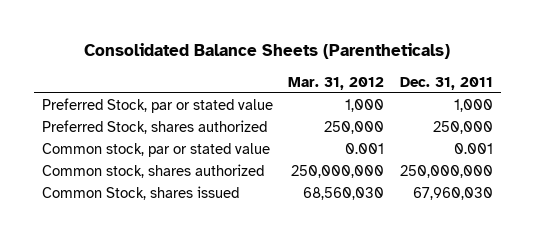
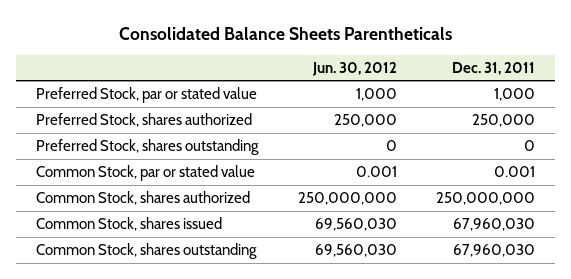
[84,43,451,60] Consolidated Balance Sheets (Parentheticals) -> [118,26,452,40] Consolidated Balance Sheets Parentheticals
[288,76,385,90] Mar. 31, 2012 -> none
none -> [311,61,397,76] Jun. 30, 2012
none -> [36,139,260,156] Preferred Stock, shares outstanding
[41,143,270,158] Common stock, par or stated value -> [36,165,256,182] Common Stock, par or stated value
[41,164,264,179] Common stock, shares authorized -> [36,191,251,206] Common Stock, shares authorized
none -> [36,243,258,260] Common Stock, shares outstanding

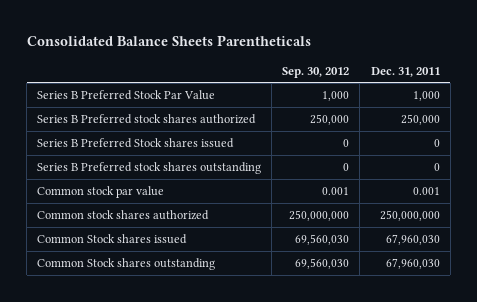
[311,61,397,76] Jun. 30, 2012 -> none
none -> [282,66,350,78] Sep. 30, 2012
[36,87,258,104] Preferred Stock, par or stated value -> [37,89,216,100] Series B Preferred Stock Par Value
[36,113,253,128] Preferred Stock, shares authorized -> [37,113,257,124] Series B Preferred stock shares authorized
none -> [37,137,235,148] Series B Preferred Stock shares issued
[36,139,260,156] Preferred Stock, shares outstanding -> [37,161,262,174] Series B Preferred stock shares outstanding
[36,165,256,182] Common Stock, par or stated value -> [37,185,165,198] Common stock par value
[36,191,251,206] Common Stock, shares authorized -> [37,209,210,220] Common stock shares authorized
[36,217,223,232] Common Stock, shares issued -> [37,233,188,244] Common Stock shares issued
[36,243,258,260] Common Stock, shares outstanding -> [37,257,216,270] Common Stock shares outstanding

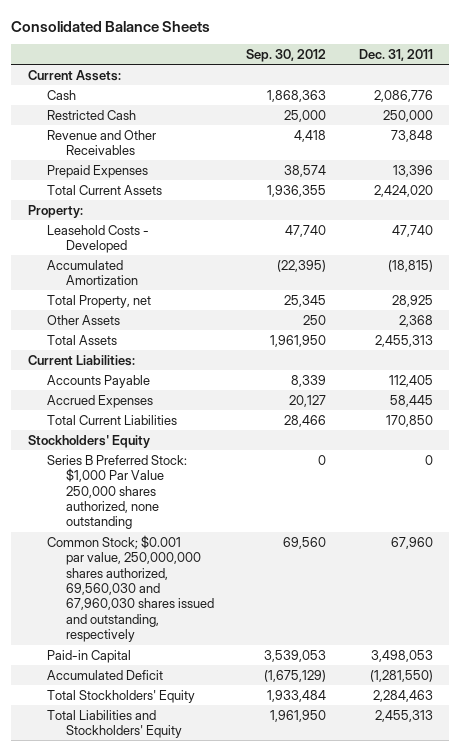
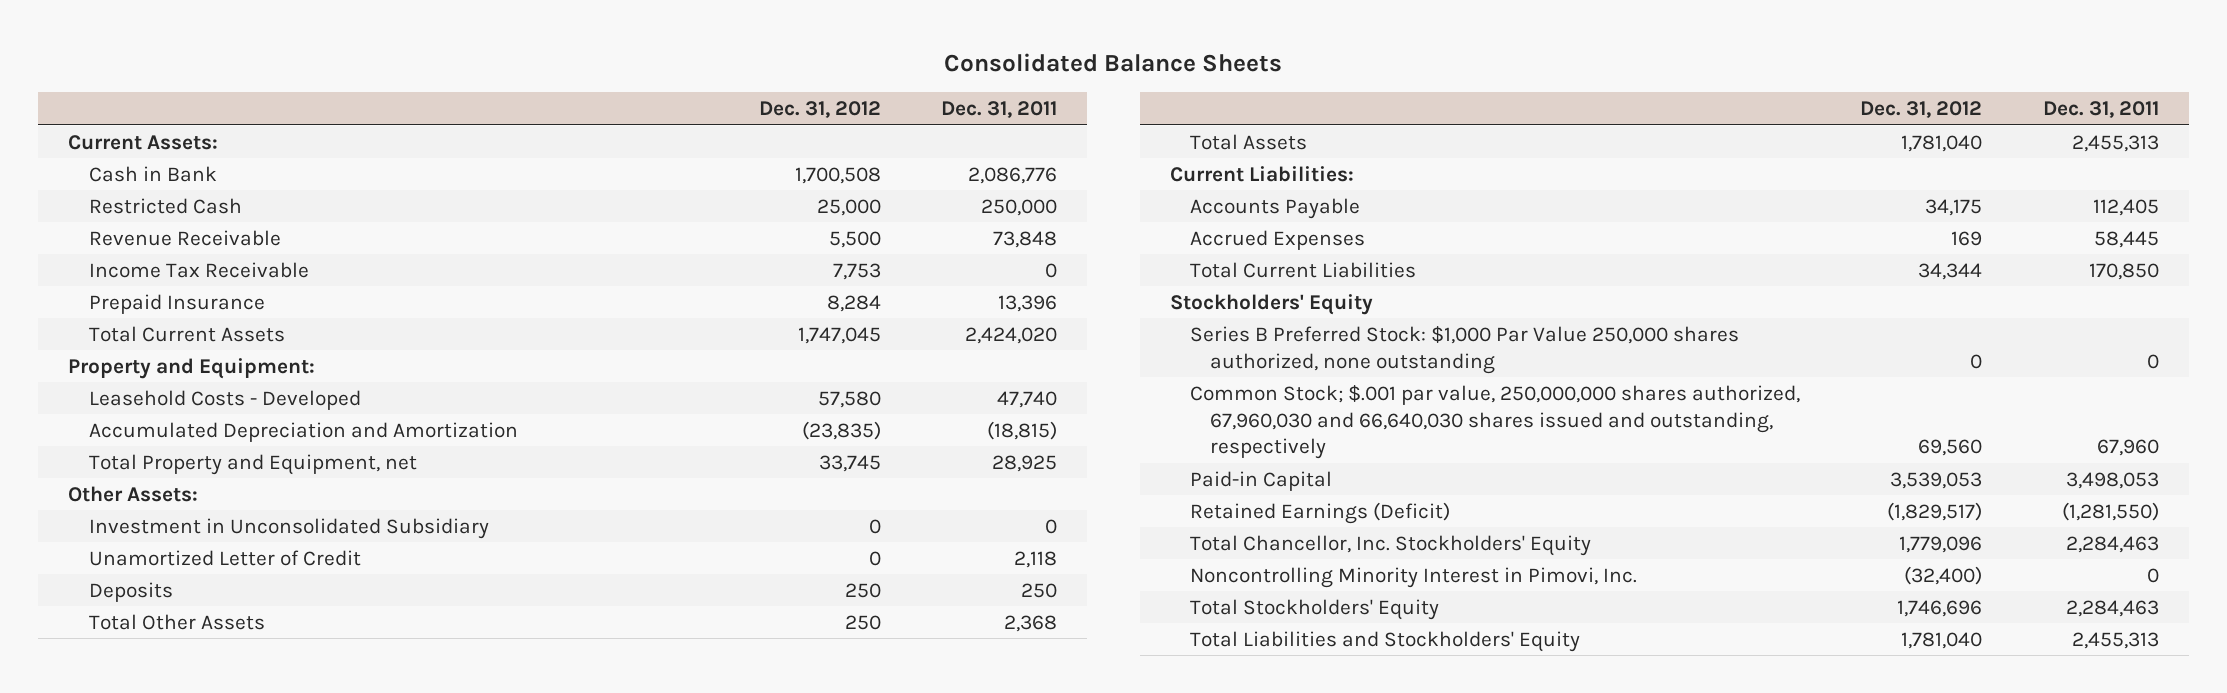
[246,49,327,63] Sep. 30, 2012 -> none
none -> [758,100,881,118] Dec. 31, 2012
[46,89,76,100] Cash -> [88,165,217,182] Cash in Bank
[46,129,156,156] Revenue and Other Receivables -> [88,229,281,246] Revenue Receivable
none -> [88,261,309,278] Income Tax Receivable
[46,164,148,178] Prepaid Expenses -> [88,293,265,314] Prepaid Insurance
[27,204,83,218] Property: -> none
none -> [68,357,316,379] Property and Equipment:
[46,259,138,286] Accumulated Amortization -> [88,421,518,442] Accumulated Depreciation and Amortization
[46,294,151,308] Total Property, net -> [88,453,417,475] Total Property and Equipment, net
none -> [68,485,199,502] Other Assets:
none -> [88,517,489,539] Investment in Unconsolidated Subsidiary
none -> [88,549,361,566] Unamortized Letter of Credit
none -> [88,581,173,602] Deposits
[46,314,120,325] Other Assets -> [88,613,265,630] Total Other Assets
[46,534,214,643] Common Stock; $0.001 par value, 250,000,000 shares authorized, 69,560,030 and 67,960,030 shares issued and outstanding, respectively -> [1190,384,1801,460] Common Stock; $.001 par value, 250,000,000 shares authorized, 67,960,030 and 66,640,030 shares issued and outstanding, respectively
[46,669,163,680] Accumulated Deficit -> [1190,501,1451,524] Retained Earnings (Deficit)
none -> [1190,534,1592,556] Total Chancellor, Inc. Stockholders' Equity
none -> [1190,566,1638,588] Noncontrolling Minority Interest in Pimovi, Inc.

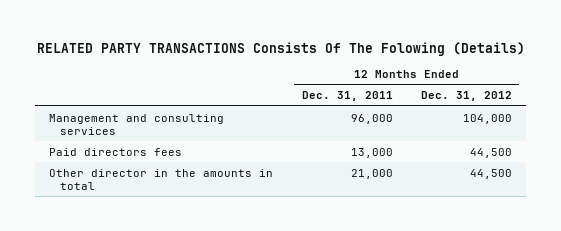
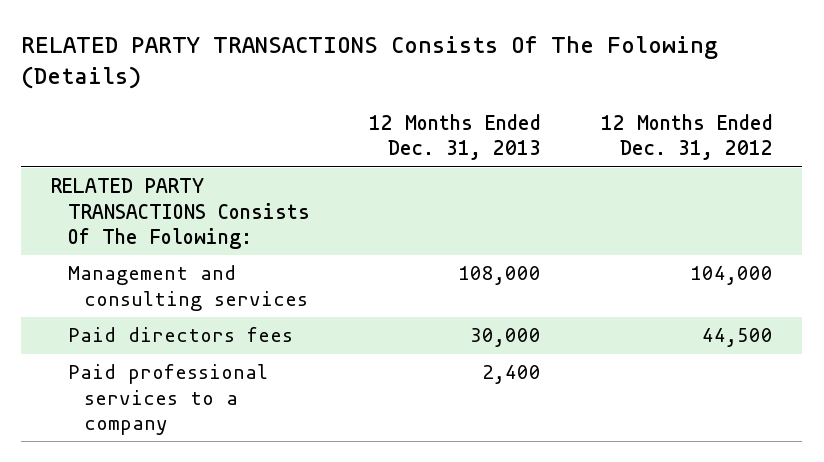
[301,91,393,102] Dec. 31, 2011 -> none
none -> [369,114,542,161] 12 Months Ended Dec. 31, 2013
none -> [51,178,310,249] RELATED PARTY TRANSACTIONS Consists Of The Folowing:
[49,168,274,190] Other director in the amounts in total -> none
none -> [67,364,268,435] Paid professional services to a company

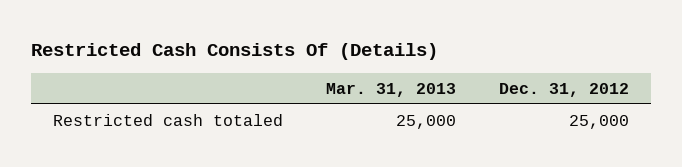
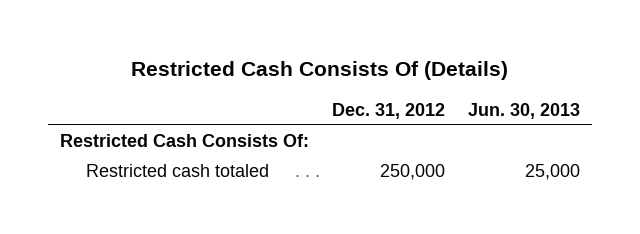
[325,82,456,97] Mar. 31, 2013 -> none
none -> [468,102,581,119] Jun. 30, 2013
none -> [59,134,309,148] Restricted Cash Consists Of:
[569,114,630,129] 25,000 -> [380,164,446,181] 250,000

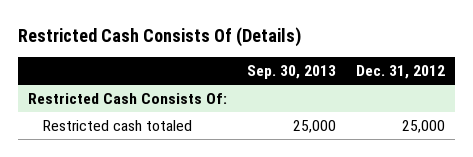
[468,102,581,119] Jun. 30, 2013 -> none
none -> [246,65,336,80] Sep. 30, 2013
[380,164,446,181] 250,000 -> [401,119,445,133] 25,000

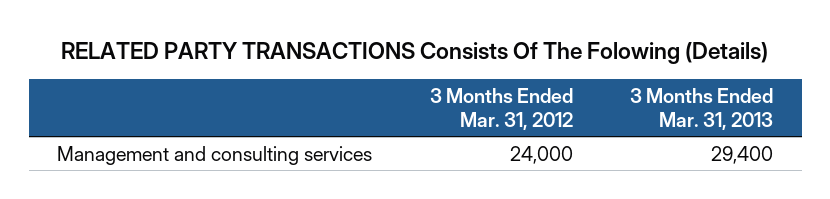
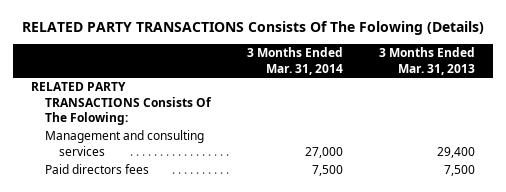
[429,87,573,130] 3 Months Ended Mar. 31, 2012 -> none
none -> [246,47,343,75] 3 Months Ended Mar. 31, 2014
none -> [30,82,212,126] RELATED PARTY TRANSACTIONS Consists Of The Folowing:
none -> [44,164,149,175] Paid directors fees

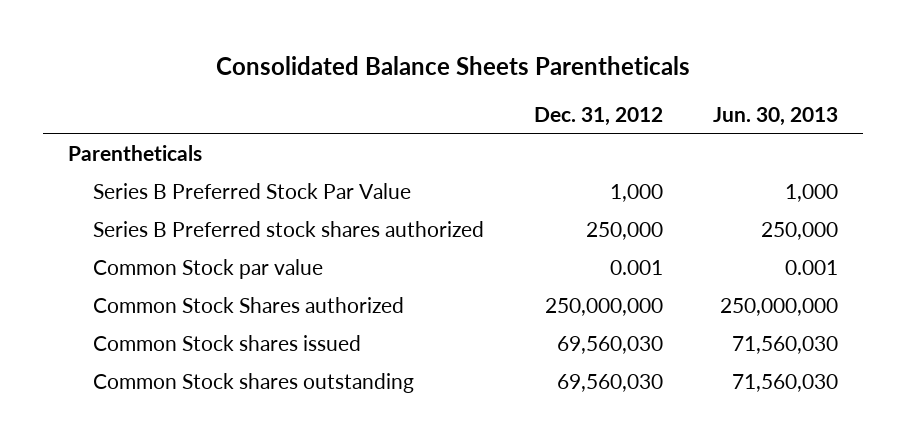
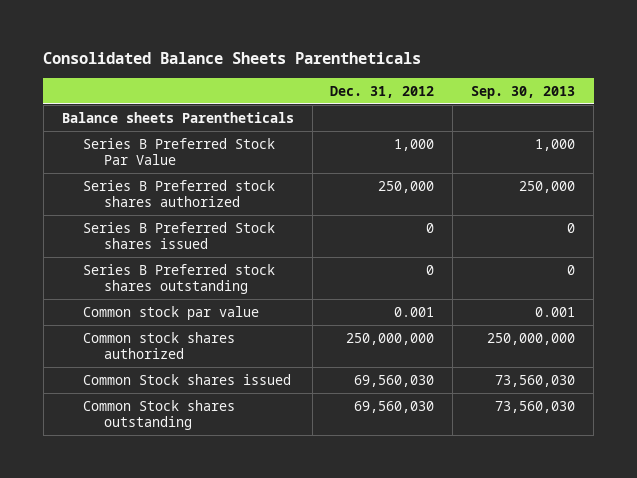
[713,107,839,127] Jun. 30, 2013 -> none
none -> [471,85,576,99] Sep. 30, 2013
[68,145,203,162] Parentheticals -> none
none -> [61,111,294,123] Balance sheets Parentheticals
none -> [82,221,275,249] Series B Preferred Stock shares issued
none -> [82,263,275,294] Series B Preferred stock shares outstanding
[93,259,324,280] Common Stock par value -> [82,305,259,320] Common stock par value
[93,297,405,314] Common Stock Shares authorized -> [82,331,235,359] Common stock shares authorized

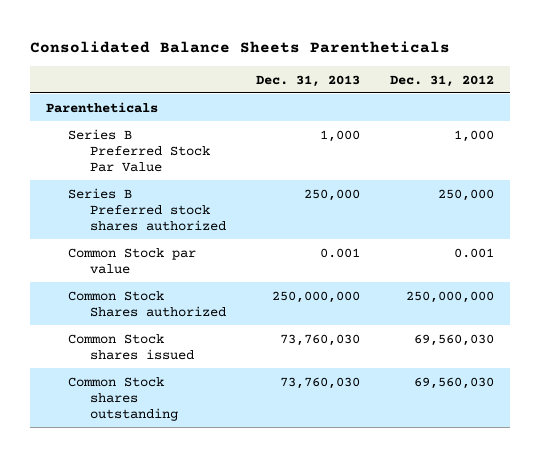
[471,85,576,99] Sep. 30, 2013 -> none
none -> [255,74,360,87] Dec. 31, 2013
[61,111,294,123] Balance sheets Parentheticals -> none
none -> [45,101,158,113] Parentheticals
[82,221,275,249] Series B Preferred Stock shares issued -> none
[82,263,275,294] Series B Preferred stock shares outstanding -> none
[82,305,259,320] Common stock par value -> [67,247,196,274] Common Stock par value
[82,331,235,359] Common stock shares authorized -> [67,290,226,317] Common Stock Shares authorized

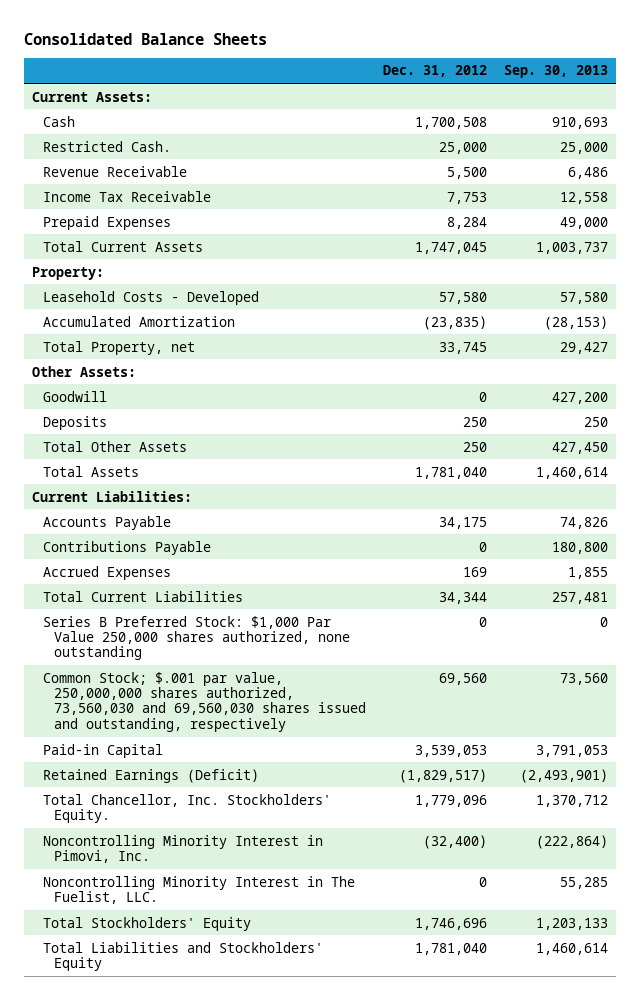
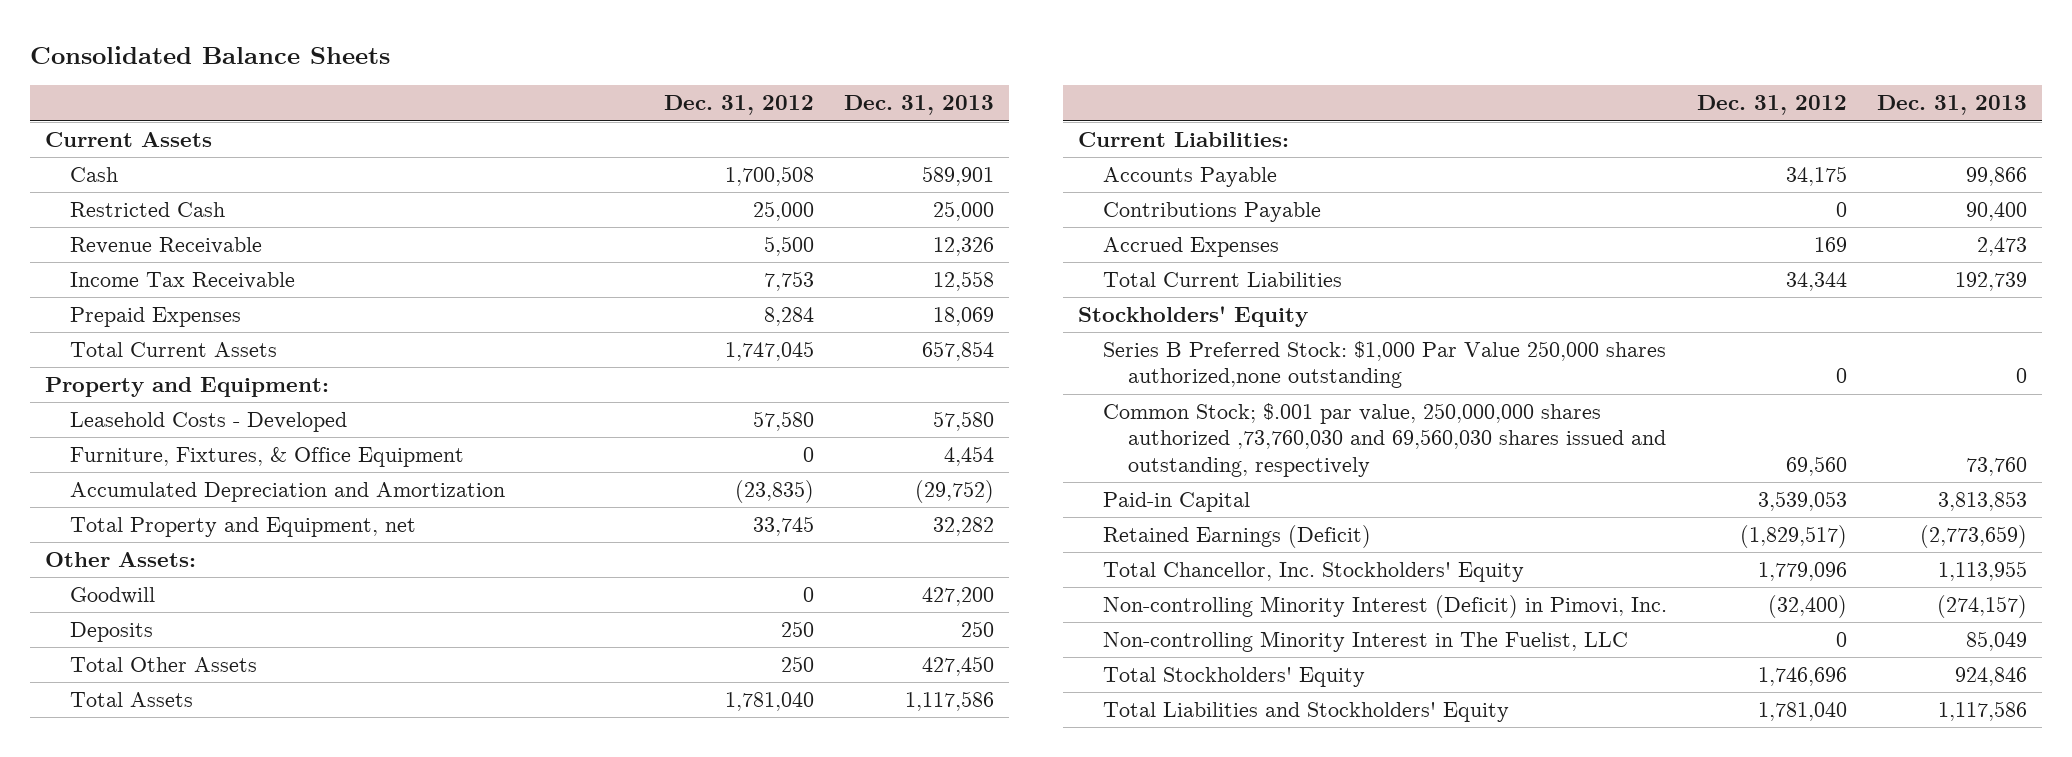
[503,65,608,79] Sep. 30, 2013 -> none
none -> [844,95,995,116] Dec. 31, 2013
[32,91,153,102] Current Assets: -> [45,132,213,148] Current Assets
[43,140,172,152] Restricted Cash. -> [70,202,226,218] Restricted Cash
[32,266,105,280] Property: -> none
none -> [45,377,330,398] Property and Equipment:
none -> [70,447,465,468] Furniture, Fixtures, & Office Equipment
[43,315,236,327] Accumulated Amortization -> [70,482,506,503] Accumulated Depreciation and Amortization
[43,340,196,355] Total Property, net -> [70,517,417,538] Total Property and Equipment, net
none -> [1077,306,1308,328] Stockholders' Equity
[43,615,351,661] Series B Preferred Stock: $1,000 Par Value 250,000 shares authorized, none outstanding -> [1102,341,1666,389] Series B Preferred Stock: $1,000 Par Value 250,000 shares authorized,none outstanding
[43,671,367,732] Common Stock; $.001 par value, 250,000,000 shares authorized, 73,560,030 and 69,560,030 shares issued and outstanding, respectively -> [1102,403,1666,477] Common Stock; $.001 par value, 250,000,000 shares authorized ,73,760,030 and 69,560,030 shares issued and outstanding, respectively
[43,793,332,823] Total Chancellor, Inc. Stockholders' Equity. -> [1102,562,1524,583] Total Chancellor, Inc. Stockholders' Equity
[43,834,324,863] Noncontrolling Minority Interest in Pimovi, Inc. -> [1102,595,1667,619] Non-controlling Minority Interest (Deficit) in Pimovi, Inc.
[43,875,356,904] Noncontrolling Minority Interest in The Fuelist, LLC. -> [1102,631,1628,653] Non-controlling Minority Interest in The Fuelist, LLC

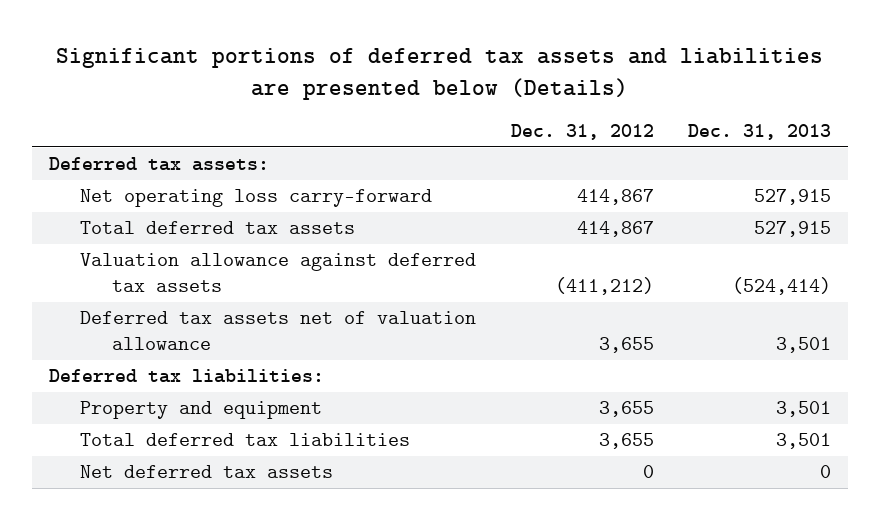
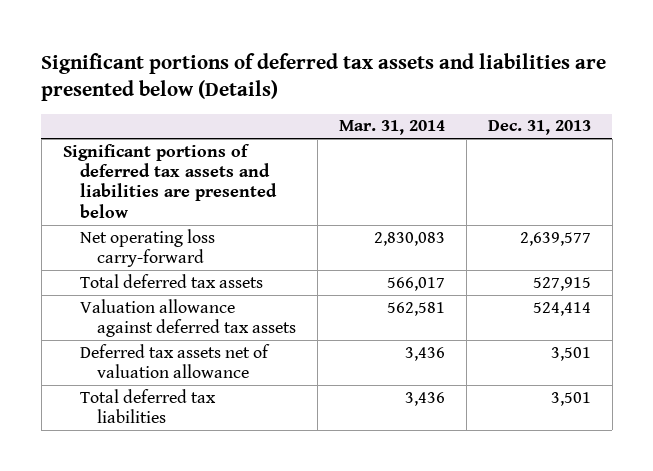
[510,124,654,141] Dec. 31, 2012 -> none
none -> [338,120,445,136] Mar. 31, 2014
[48,157,269,172] Deferred tax assets: -> none
none -> [62,143,277,218] Significant portions of deferred tax assets and liabilities are presented below
[753,189,831,206] 527,915 -> [519,231,591,246] 2,639,577
[731,277,831,296] (524,414) -> [532,301,591,316] 524,414
[48,369,324,384] Deferred tax liabilities: -> none
[80,401,323,420] Property and equipment -> none
[80,465,334,479] Net deferred tax assets -> none

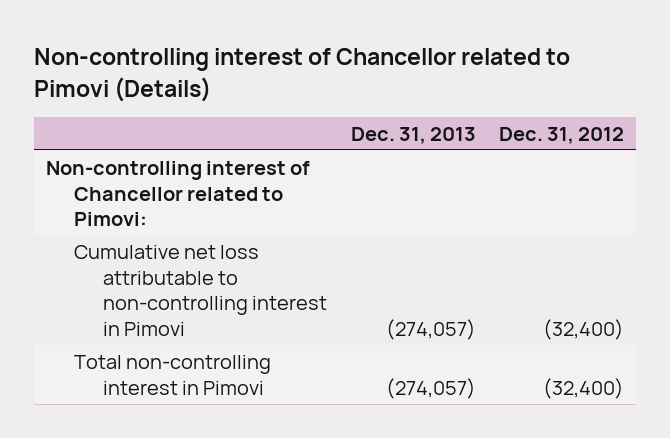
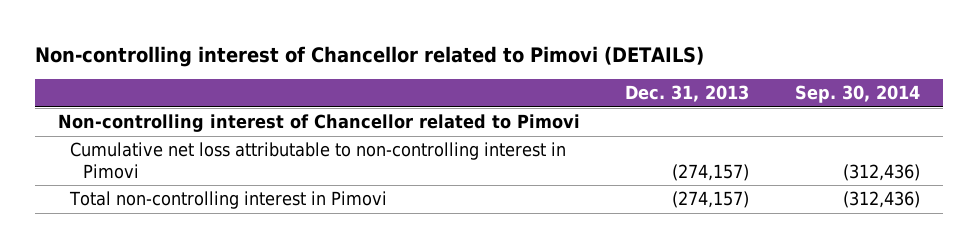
[34,48,571,102] Non-controlling interest of Chancellor related to Pimovi (Details) -> [34,45,704,67] Non-controlling interest of Chancellor related to Pimovi (DETAILS)
[498,126,624,144] Dec. 31, 2012 -> none
none -> [794,85,920,104] Sep. 30, 2014
[45,160,310,227] Non-controlling interest of Chancellor related to Pimovi: -> [57,114,580,133] Non-controlling interest of Chancellor related to Pimovi
[385,319,476,341] (274,057) -> [672,163,750,181] (274,157)
[385,377,476,399] (274,057) -> [672,191,750,209] (274,157)

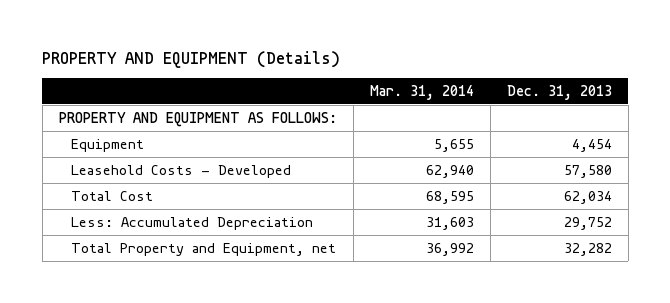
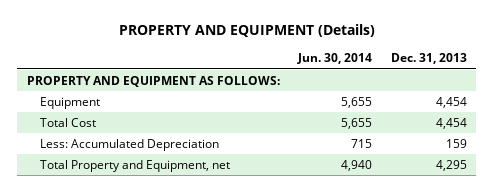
[369,85,474,101] Mar. 31, 2014 -> none
none -> [297,53,373,65] Jun. 30, 2014
[70,164,291,178] Leasehold Costs - Developed -> none
[563,190,612,204] 62,034 -> [436,117,468,129] 4,454
[563,216,612,230] 29,752 -> [446,138,468,148] 159
[563,242,612,256] 32,282 -> [436,159,468,171] 4,295

